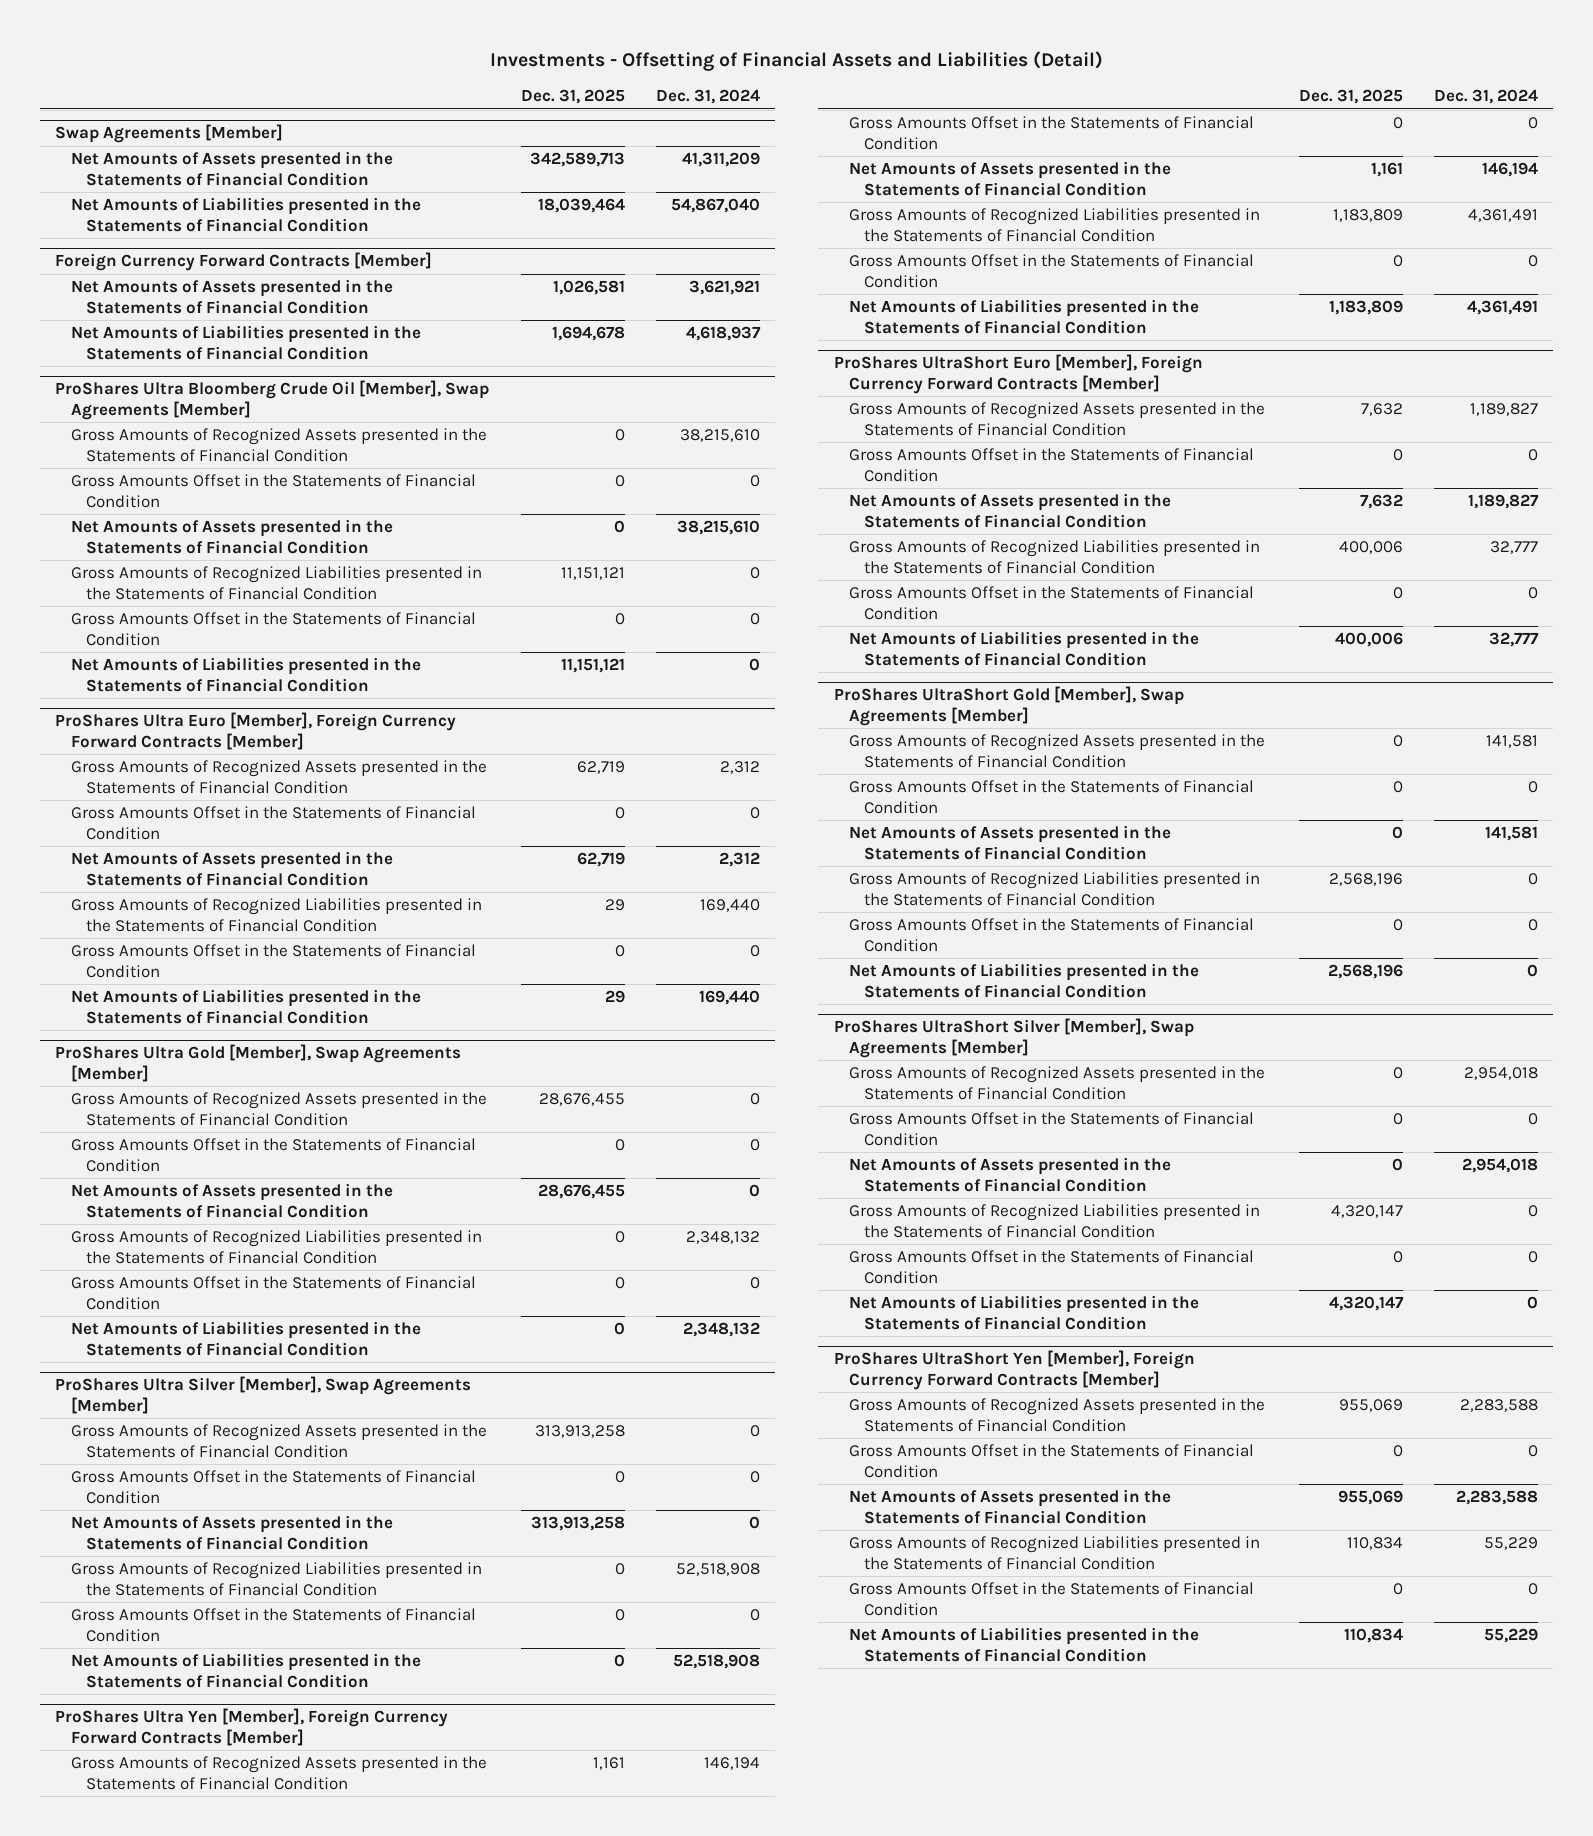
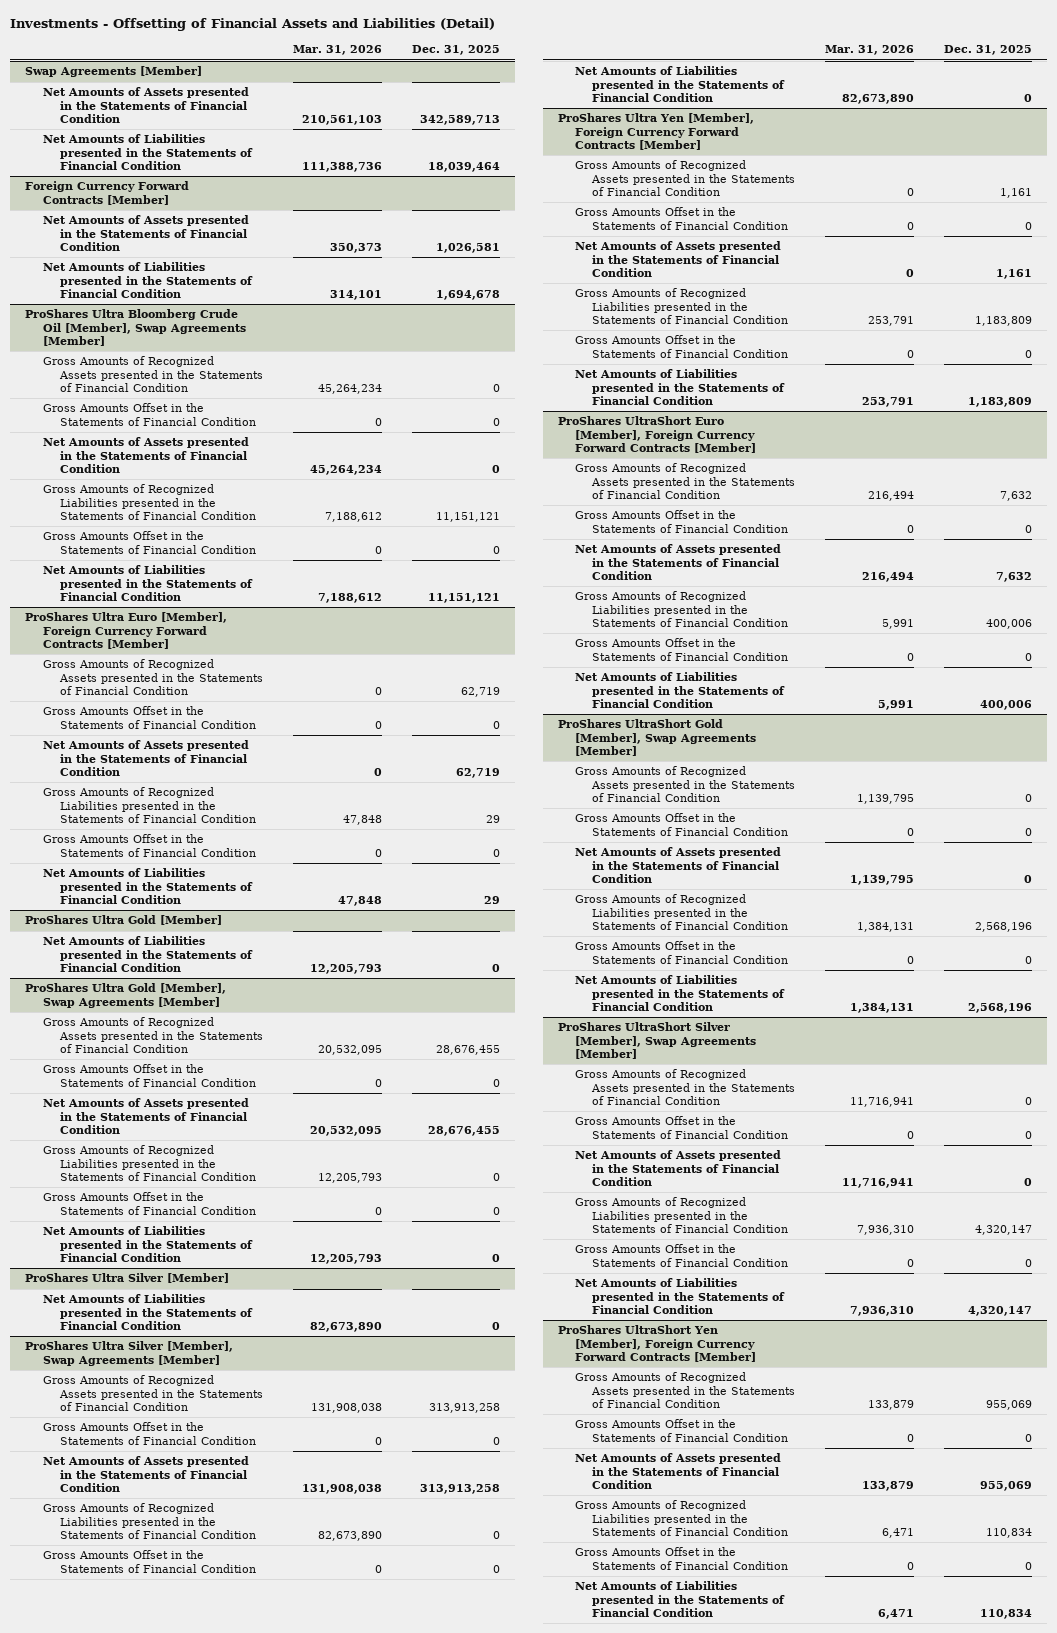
[655,89,760,105] Dec. 31, 2024 -> none
none -> [292,45,382,56] Mar. 31, 2026
none -> [25,915,223,926] ProShares Ultra Gold [Member]
none -> [42,936,253,973] Net Amounts of Liabilities presented in the Statements of Financial Condition
none -> [25,1273,230,1284] ProShares Ultra Silver [Member]
none -> [42,1294,253,1331] Net Amounts of Liabilities presented in the Statements of Financial Condition

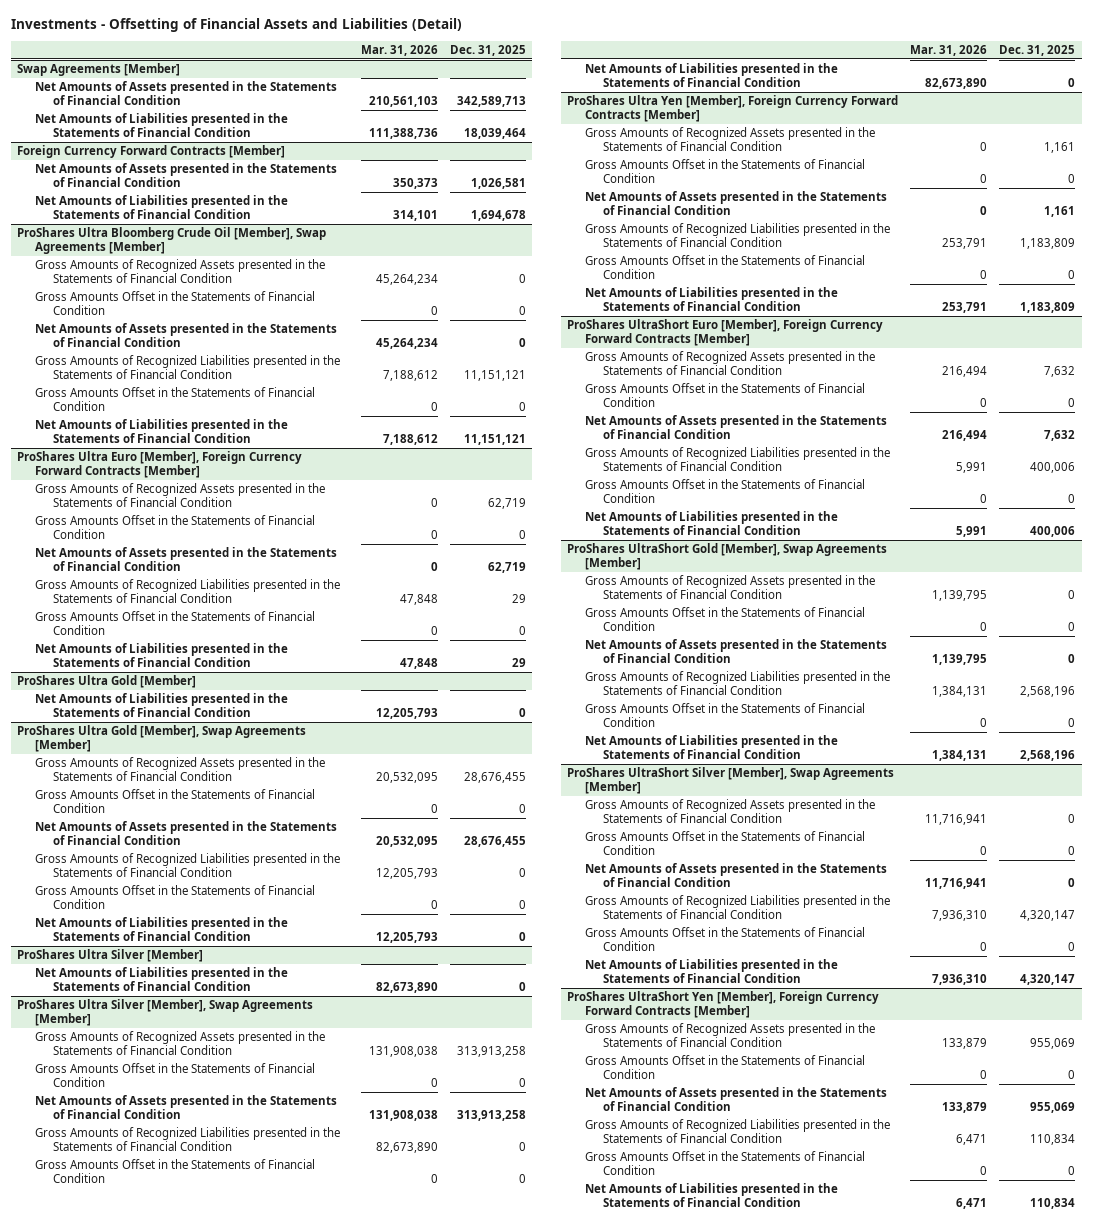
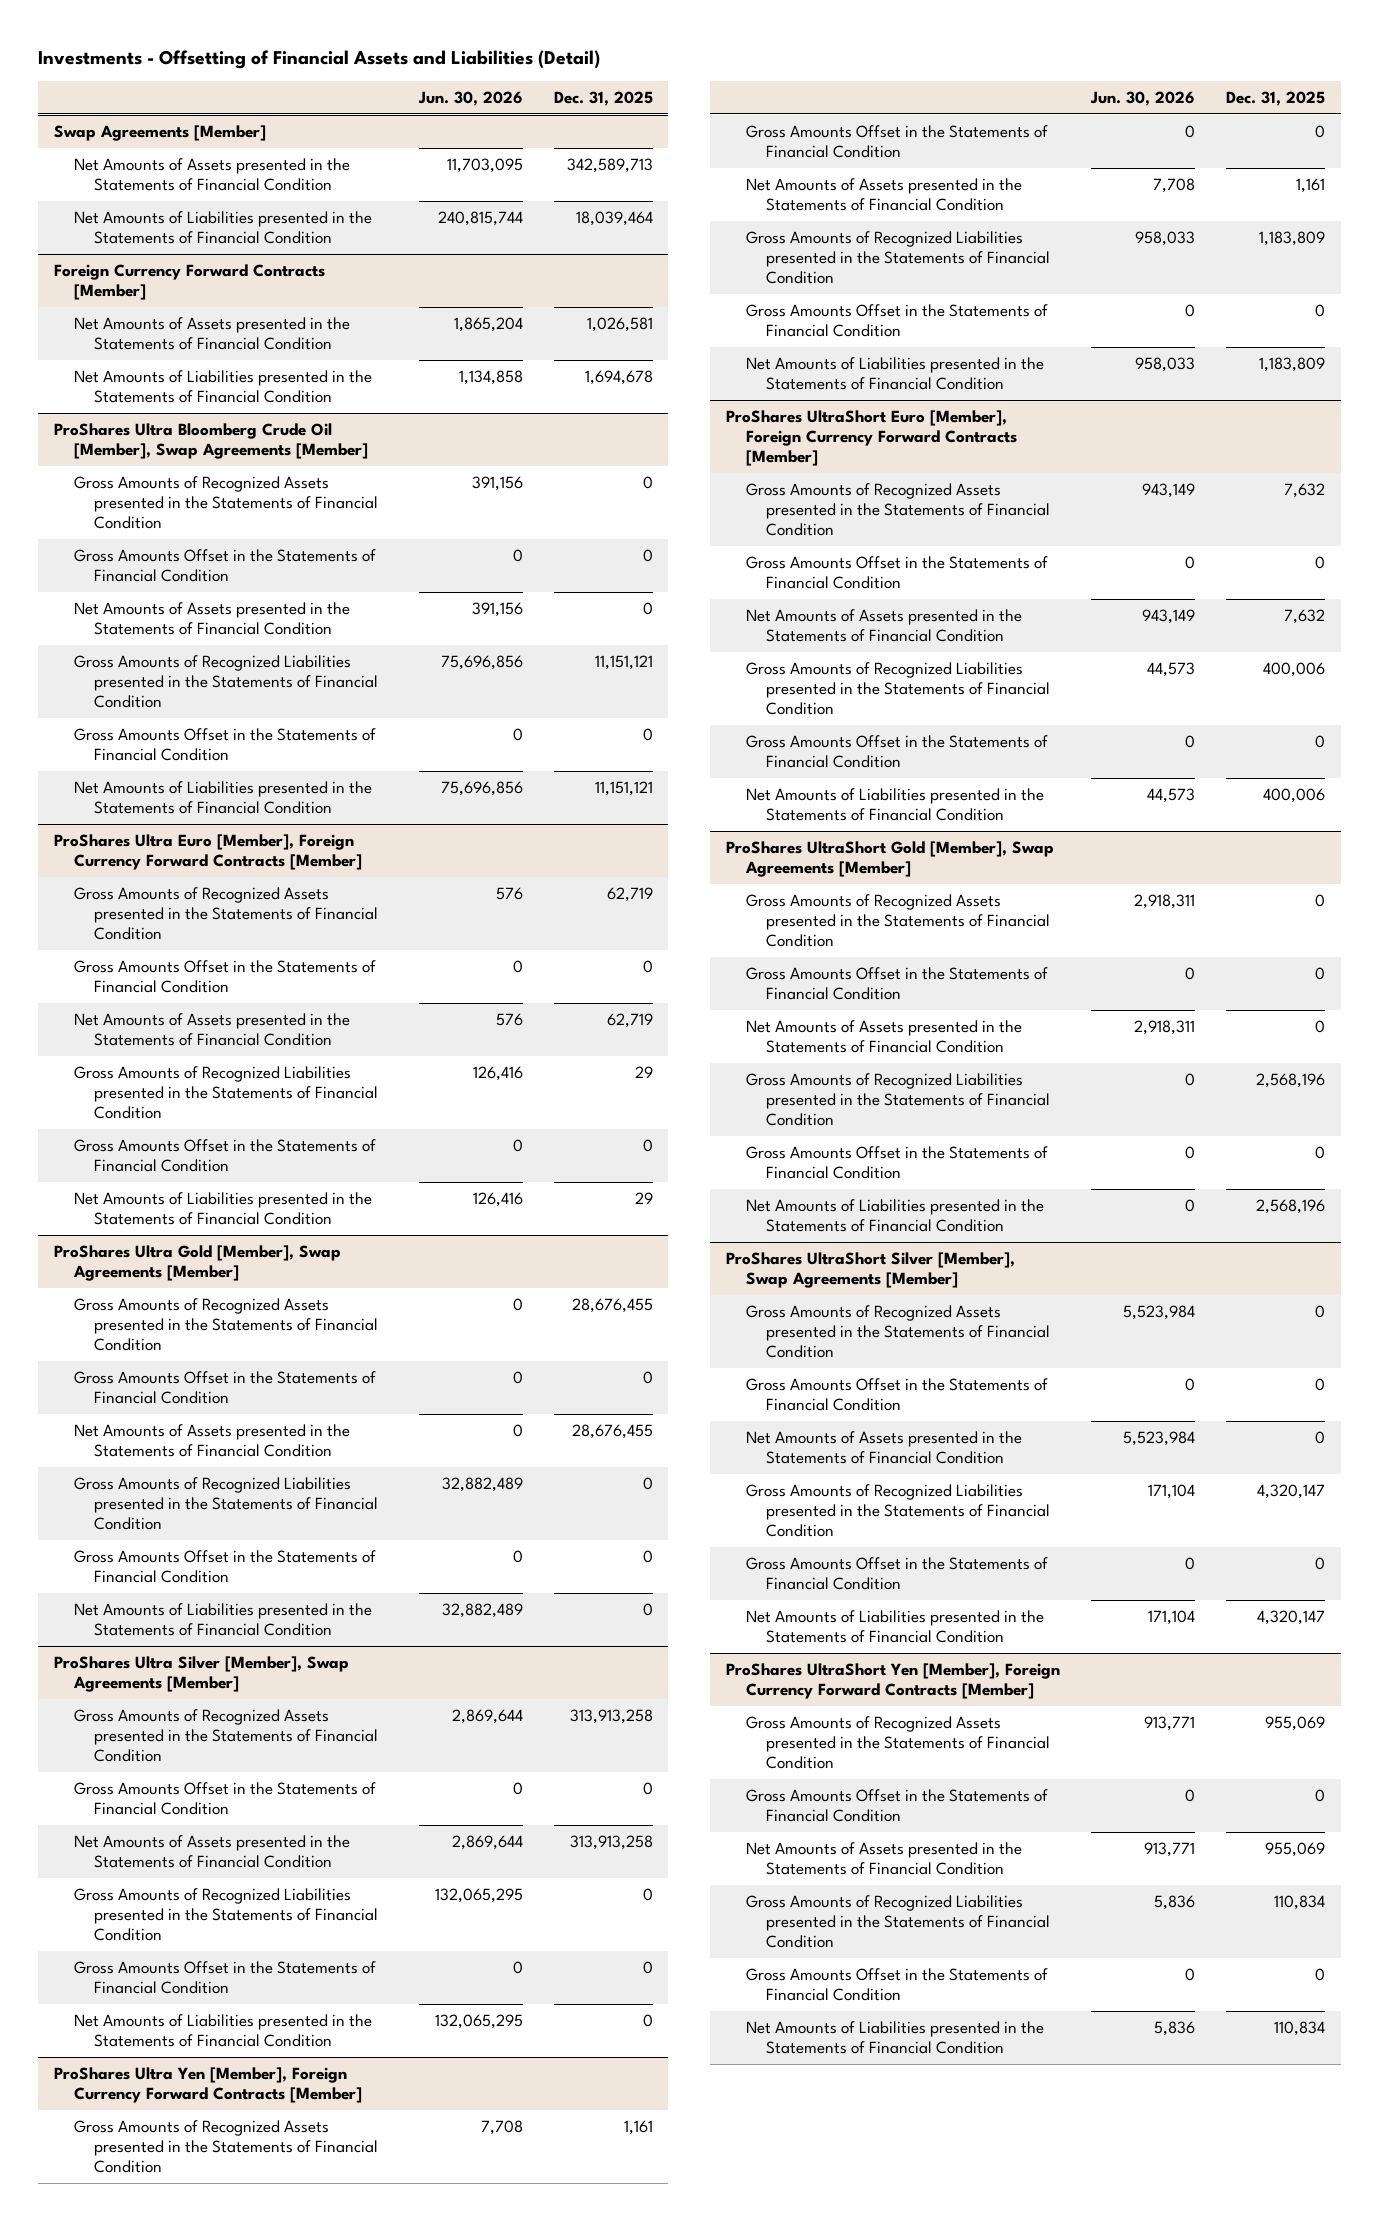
[360,44,438,56] Mar. 31, 2026 -> none
none -> [417,90,523,106] Jun. 30, 2026
[17,675,197,689] ProShares Ultra Gold [Member] -> none
[35,693,289,717] Net Amounts of Liabilities presented in the Statements of Financial Condition -> none
[17,949,204,963] ProShares Ultra Silver [Member] -> none
[35,967,289,991] Net Amounts of Liabilities presented in the Statements of Financial Condition -> none

